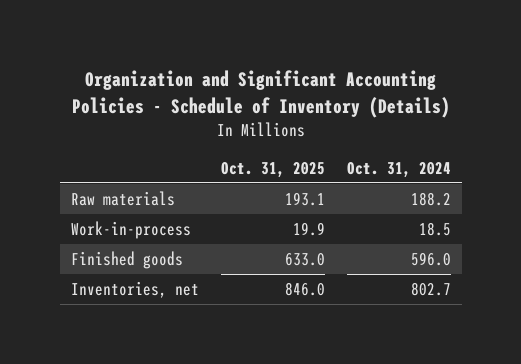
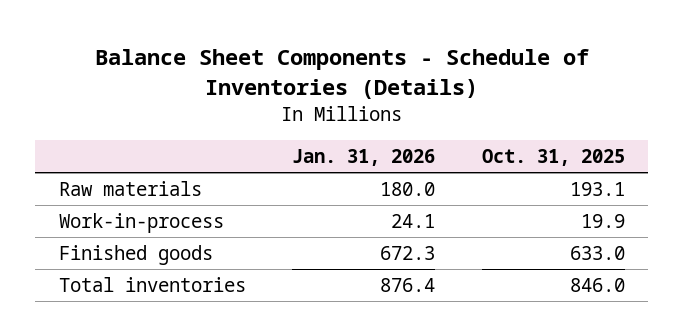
[71,70,450,118] Organization and Significant Accounting Policies - Schedule of Inventory (Details) -> [94,49,589,99] Balance Sheet Components - Schedule of Inventories (Details)
[346,161,451,178] Oct. 31, 2024 -> none
none -> [292,148,436,166] Jan. 31, 2026
[70,280,199,298] Inventories, net -> [58,277,246,293] Total inventories

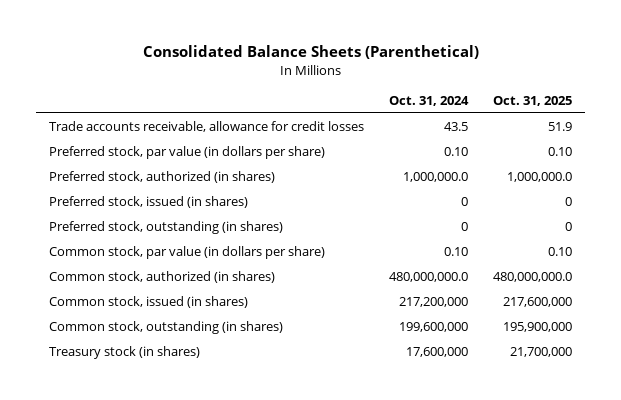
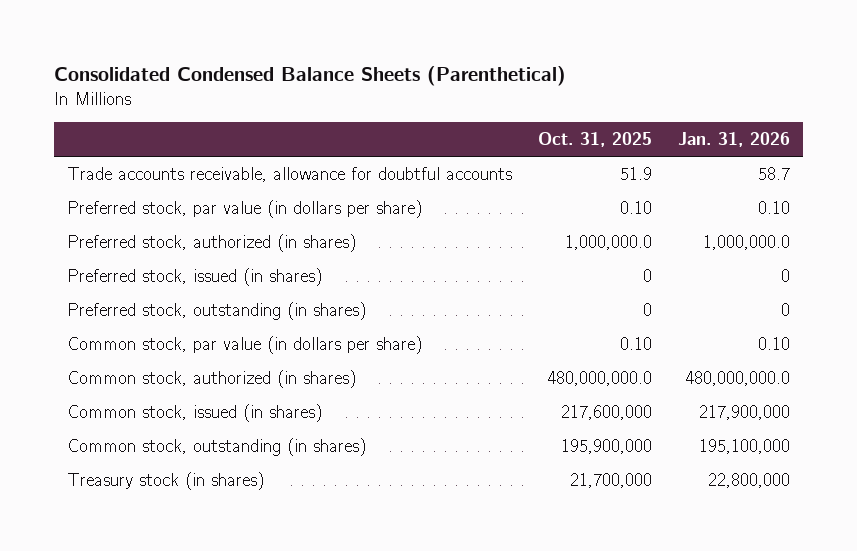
[142,44,479,59] Consolidated Balance Sheets (Parenthetical) -> [54,66,567,87] Consolidated Condensed Balance Sheets (Parenthetical)
[389,96,470,107] Oct. 31, 2024 -> none
none -> [678,132,791,148] Jan. 31, 2026
[48,121,364,133] Trade accounts receivable, allowance for credit losses -> [67,167,513,183] Trade accounts receivable, allowance for doubtful accounts

